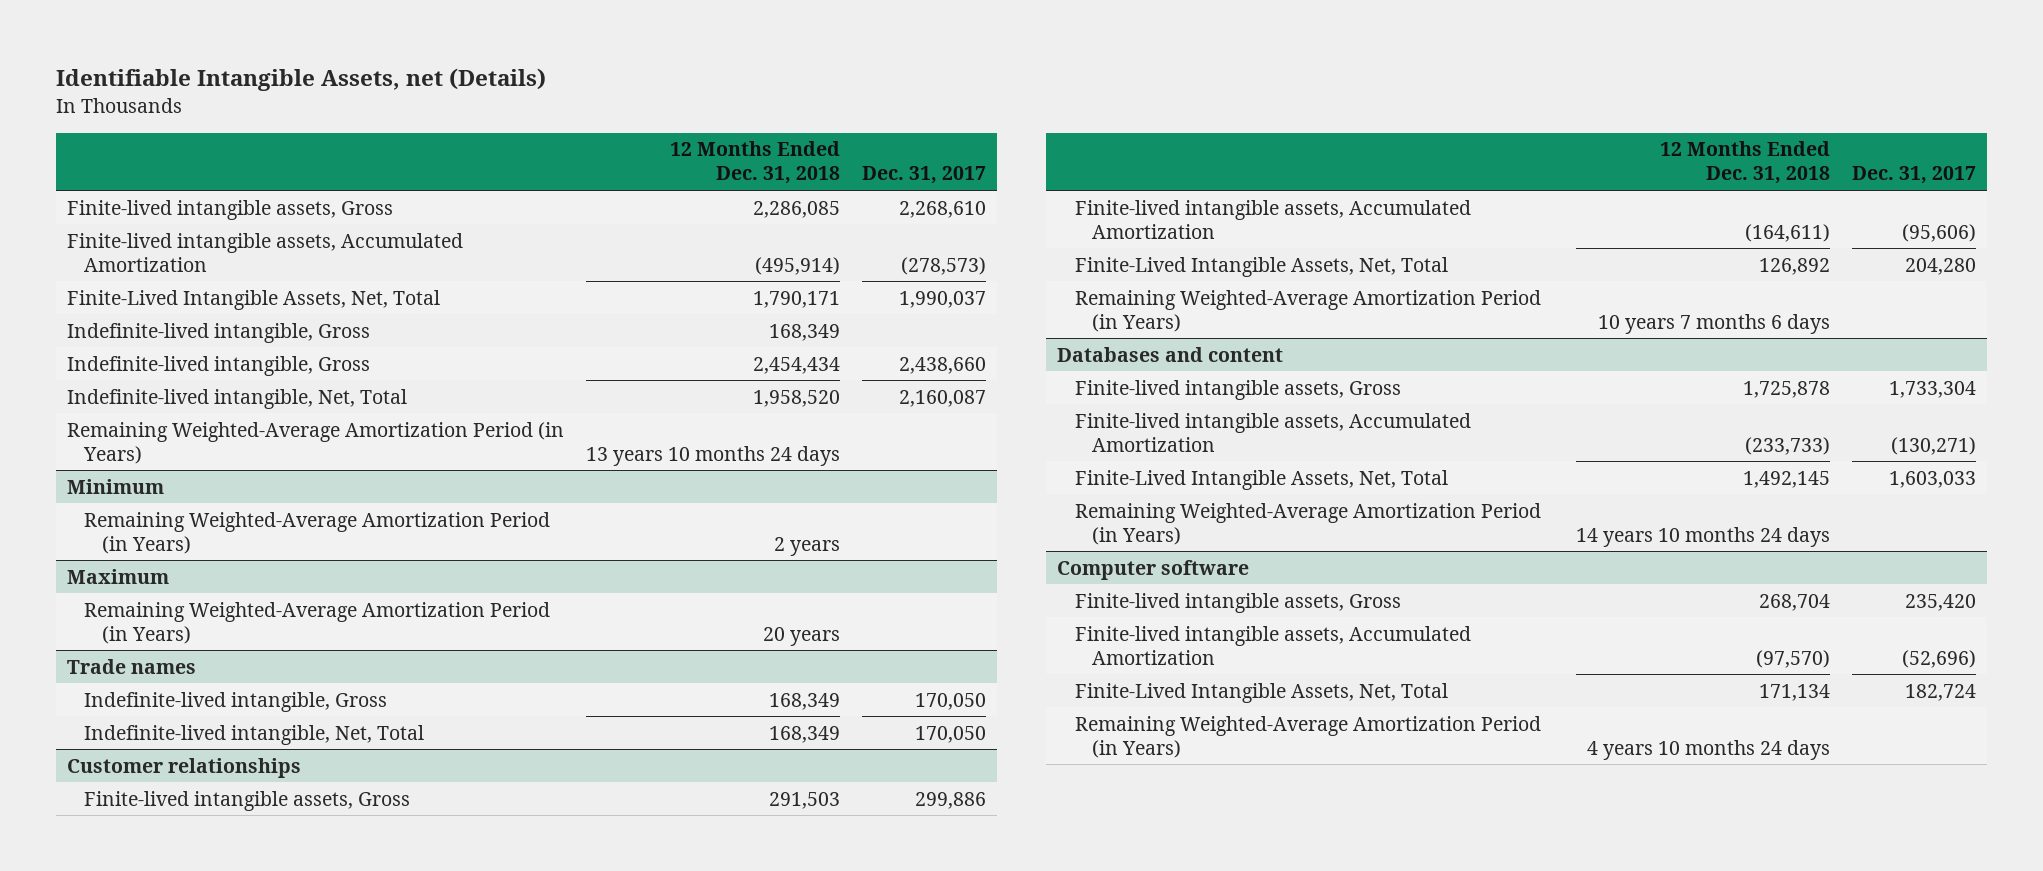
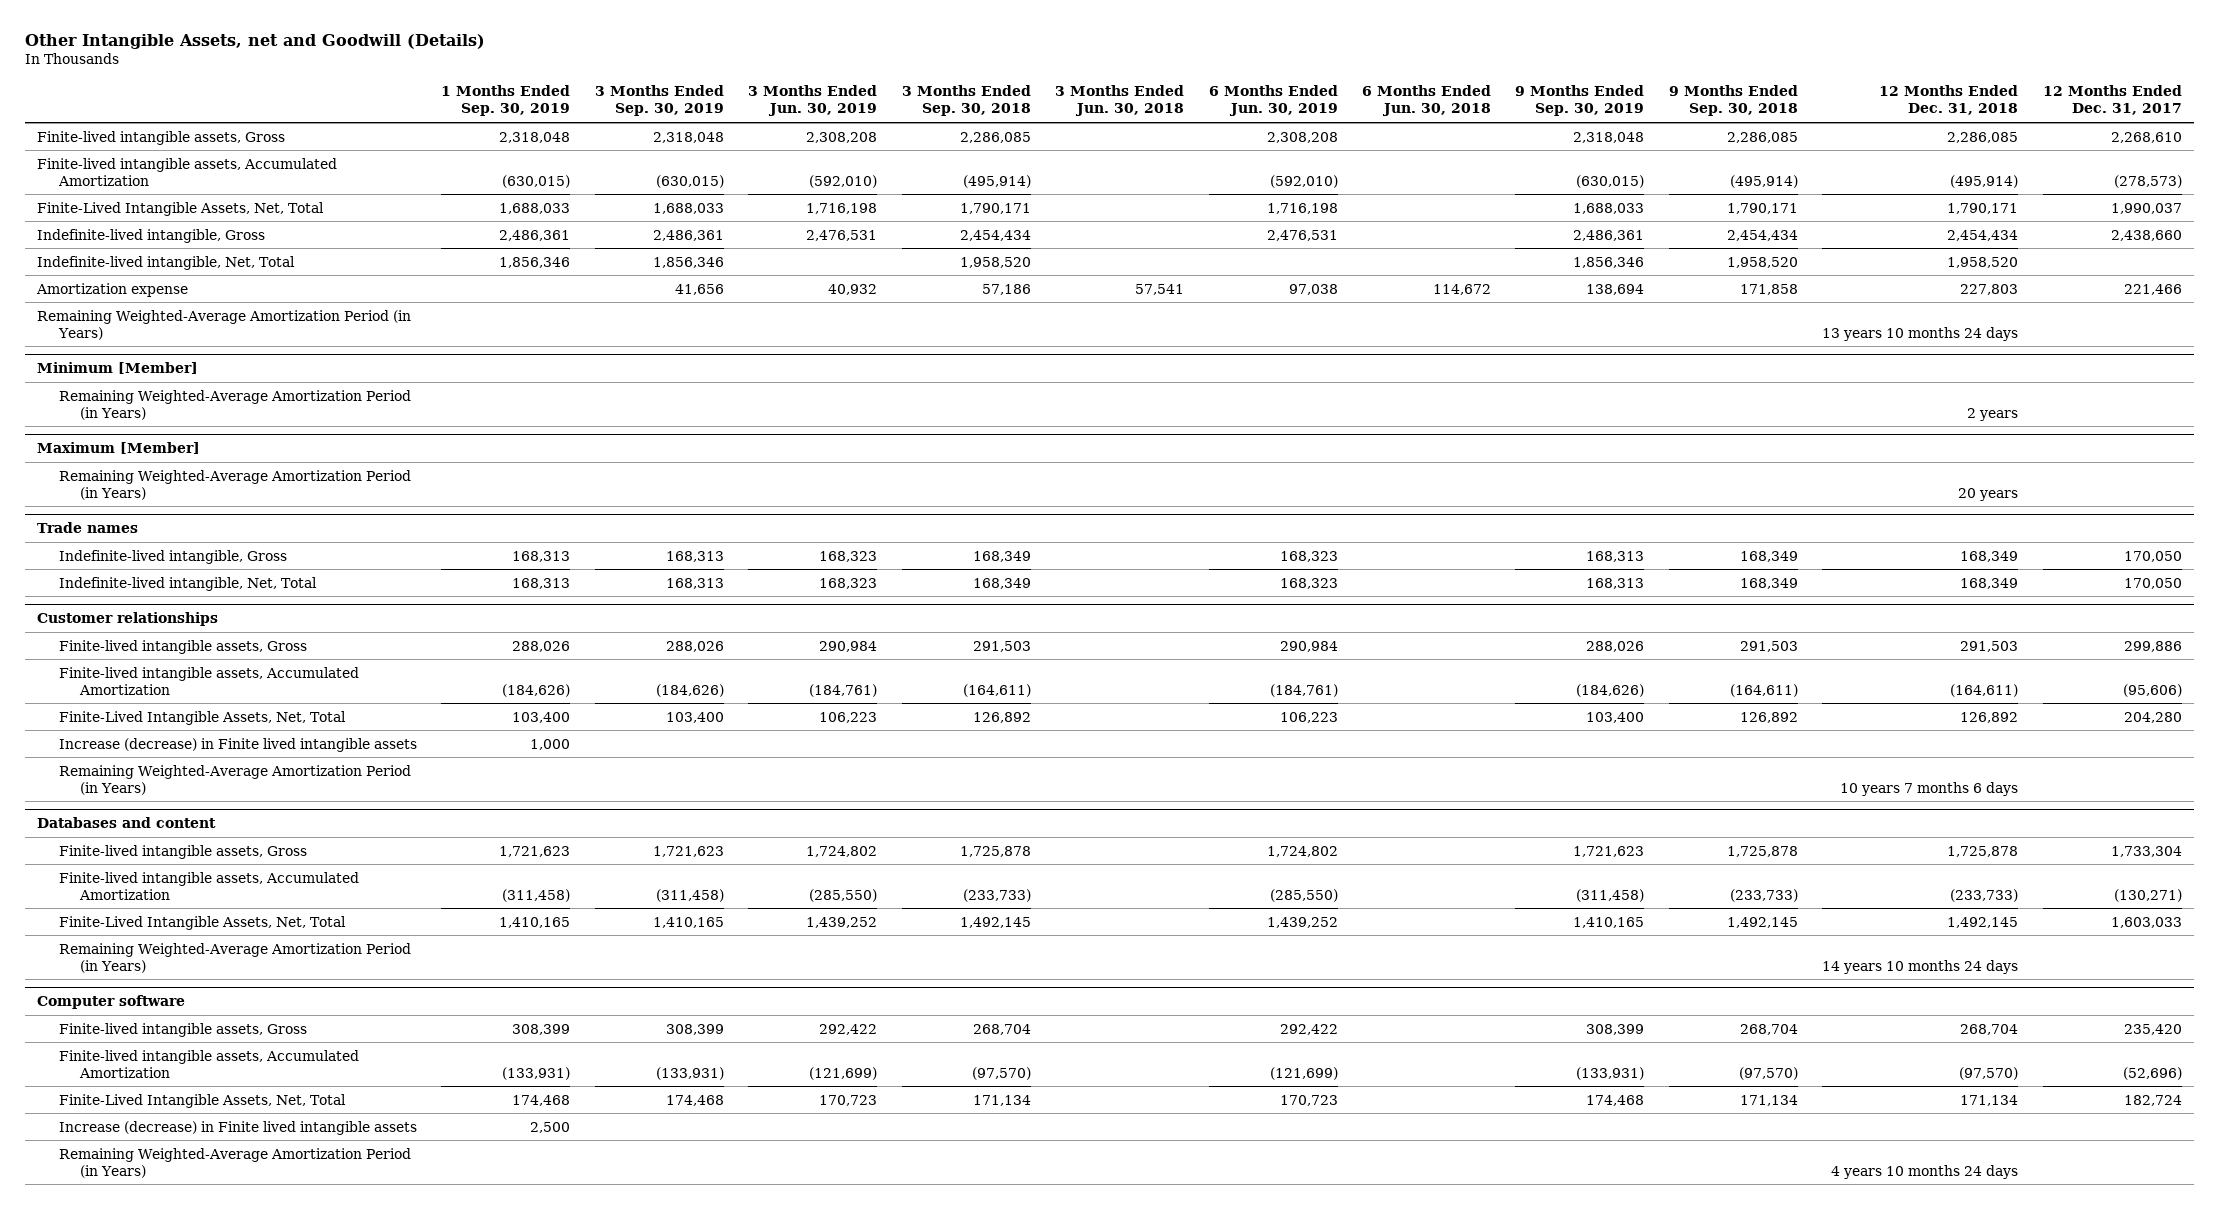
[55,68,546,92] Identifiable Intangible Assets, net (Details) -> [25,34,486,50] Other Intangible Assets, net and Goodwill (Details)
[861,166,986,185] Dec. 31, 2017 -> none
none -> [441,85,571,117] 1 Months Ended Sep. 30, 2019
none -> [594,85,724,117] 3 Months Ended Sep. 30, 2019
none -> [748,85,878,117] 3 Months Ended Jun. 30, 2019
none -> [901,85,1031,117] 3 Months Ended Sep. 30, 2018
none -> [1055,85,1185,117] 3 Months Ended Jun. 30, 2018
none -> [1208,85,1338,117] 6 Months Ended Jun. 30, 2019
none -> [1361,85,1491,117] 6 Months Ended Jun. 30, 2018
none -> [1515,85,1645,117] 9 Months Ended Sep. 30, 2019
none -> [1668,85,1798,117] 9 Months Ended Sep. 30, 2018
none -> [2042,85,2182,116] 12 Months Ended Dec. 31, 2017
[66,322,370,343] Indefinite-lived intangible, Gross -> none
none -> [36,282,189,297] Amortization expense
[66,478,164,494] Minimum -> [37,362,199,375] Minimum [Member]
[66,568,169,584] Maximum -> [37,442,201,455] Maximum [Member]
none -> [58,737,417,752] Increase (decrease) in Finite lived intangible assets
none -> [58,1120,417,1135] Increase (decrease) in Finite lived intangible assets

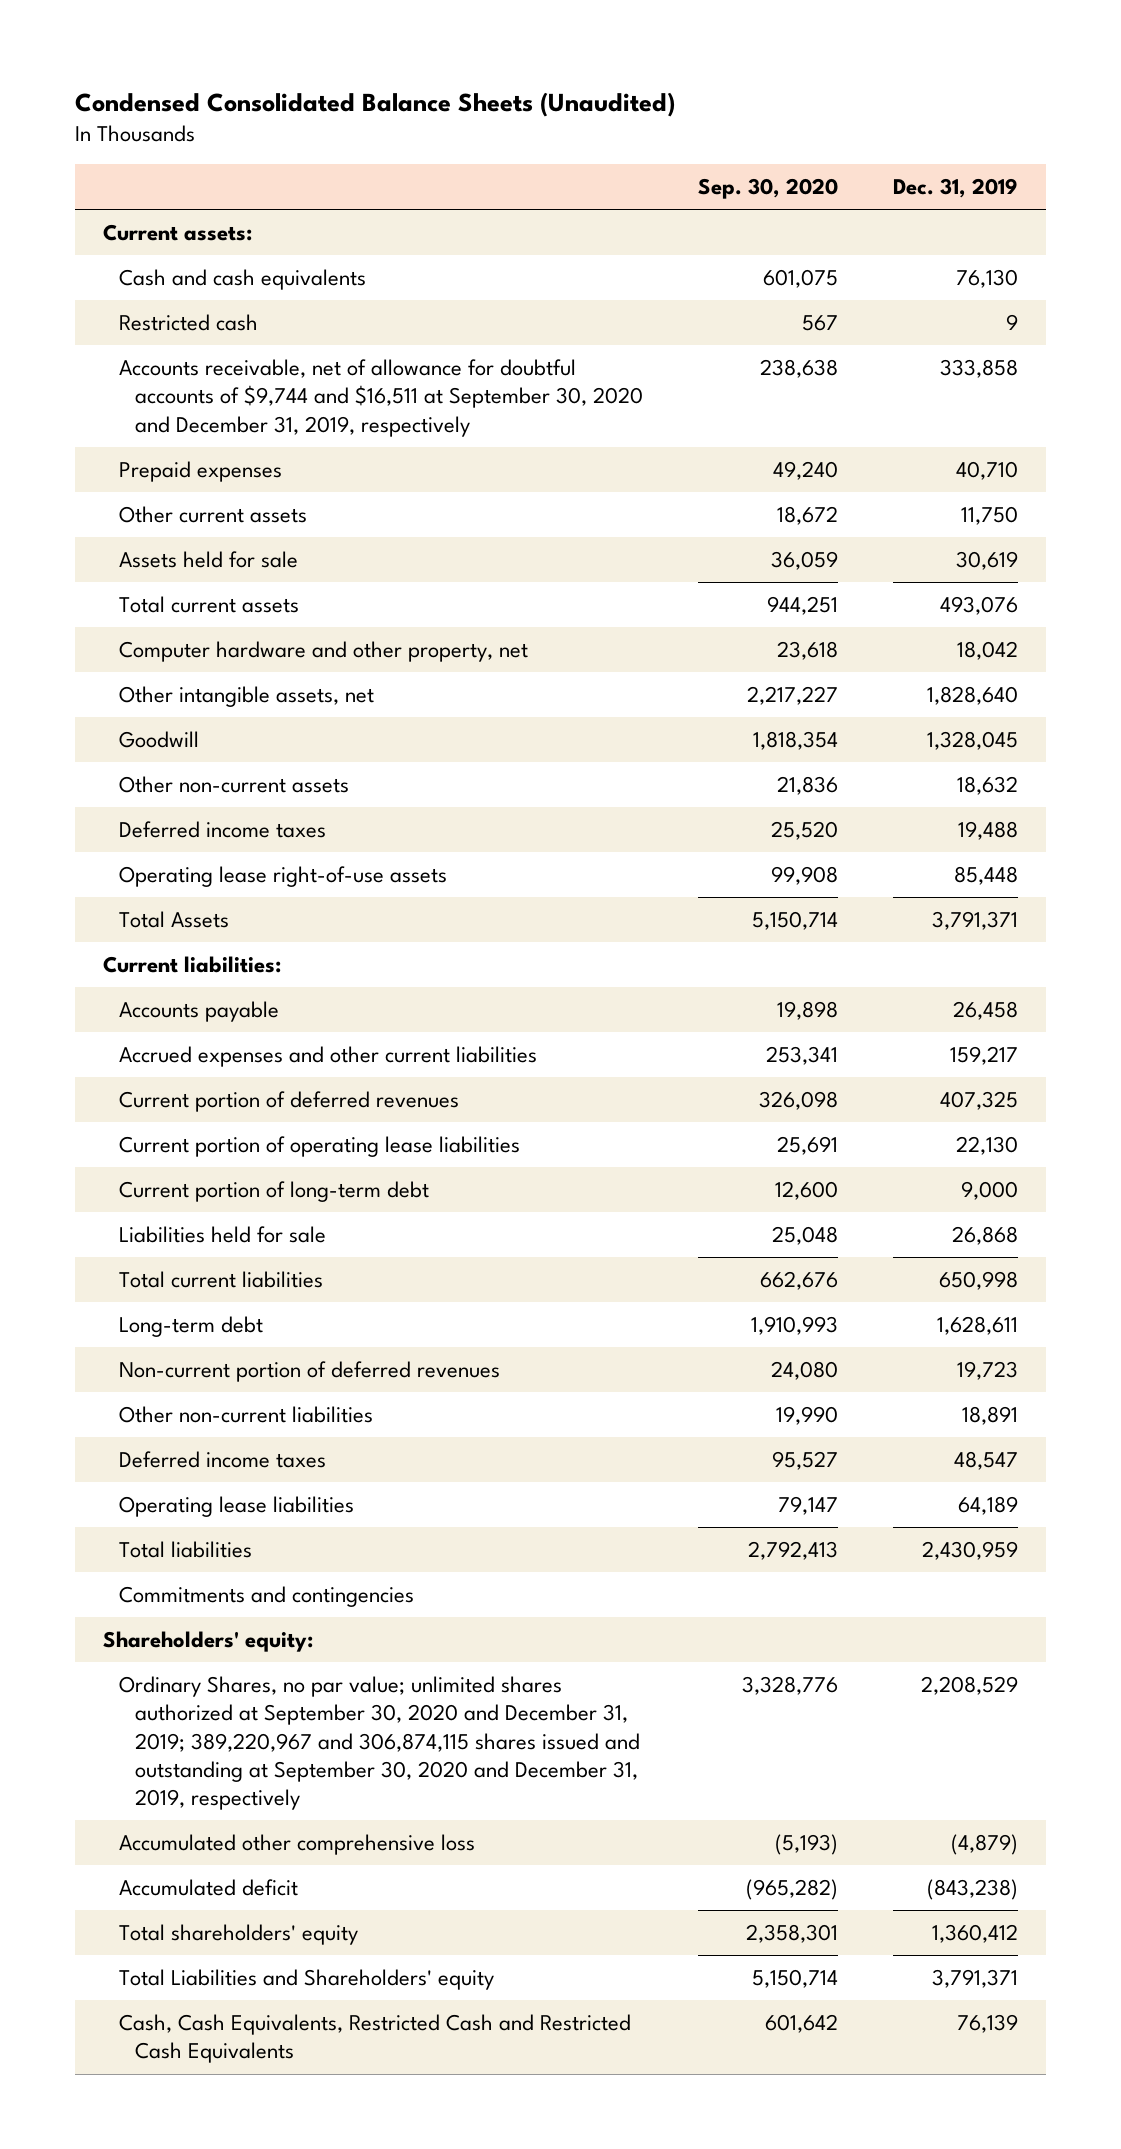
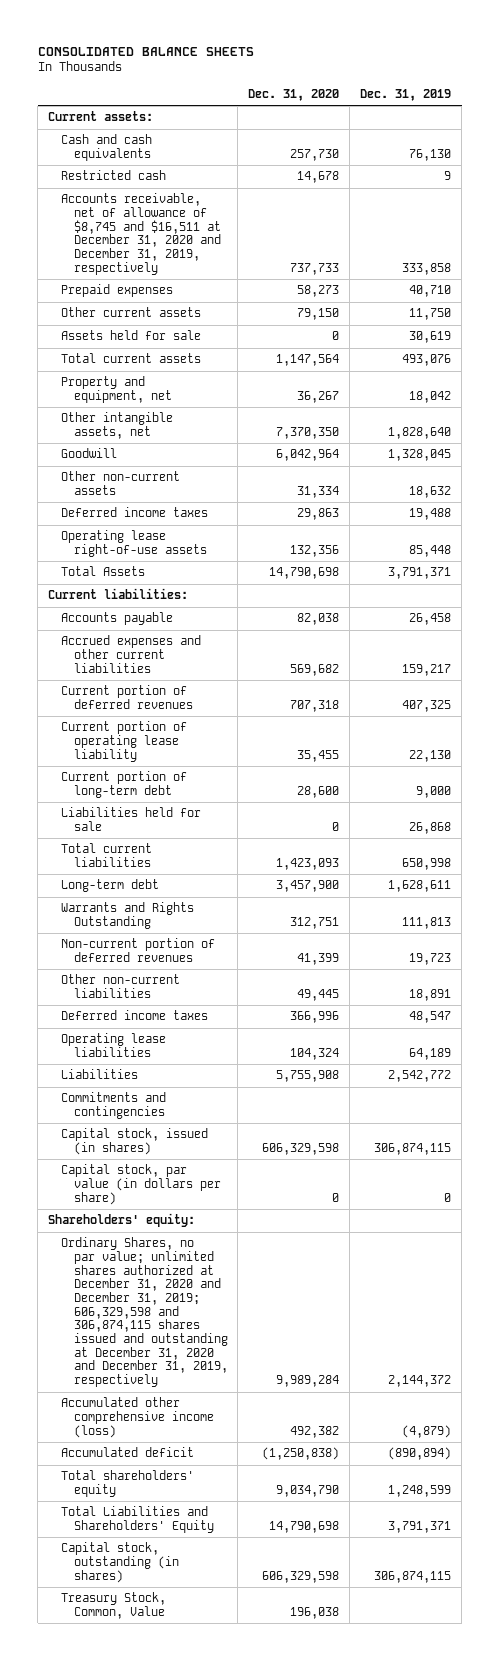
[75,91,676,117] Condensed Consolidated Balance Sheets (Unaudited) -> [37,46,254,56] CONSOLIDATED BALANCE SHEETS
[698,178,839,200] Sep. 30, 2020 -> none
none -> [248,89,340,102] Dec. 31, 2020
[119,359,644,437] Accounts receivable, net of allowance for doubtful accounts of $9,744 and $16,511 at September 30, 2020 and December 31, 2019, respectively -> [60,193,221,275] Accounts receivable, net of allowance of $8,745 and $16,511 at December 31, 2020 and December 31, 2019, respectively
[119,641,529,663] Computer hardware and other property, net -> [60,376,172,404] Property and equipment, net
[119,1136,521,1158] Current portion of operating lease liabilities -> [60,721,187,762] Current portion of operating lease liability
none -> [60,902,194,930] Warrants and Rights Outstanding
[119,1541,253,1559] Total liabilities -> [60,1069,138,1080] Liabilities
[922,1541,1019,1561] 2,430,959 -> [388,1070,452,1083] 2,542,772
none -> [60,1128,208,1156] Capital stock, issued (in shares)
none -> [60,1164,221,1205] Capital stock, par value (in dollars per share)
[119,2014,632,2064] Cash, Cash Equivalents, Restricted Cash and Restricted Cash Equivalents -> none
[119,1676,641,1811] Ordinary Shares, no par value; unlimited shares authorized at September 30, 2020 and December 31, 2019; 389,220,967 and 306,874,115 shares issued and outstanding at September 30, 2020 and December 31, 2019, respectively -> [60,1237,228,1388] Ordinary Shares, no par value; unlimited shares authorized at December 31, 2020 and December 31, 2019; 606,329,598 and 306,874,115 shares issued and outstanding at December 31, 2020 and December 31, 2019, respectively
[921,1676,1019,1696] 2,208,529 -> [388,1375,452,1388] 2,144,372
[119,1834,476,1856] Accumulated other comprehensive loss -> [60,1397,214,1438] Accumulated other comprehensive income (loss)
[927,1879,1019,1901] (843,238) -> [388,1447,452,1461] (890,894)
[932,1924,1019,1944] 1,360,412 -> [388,1485,452,1498] 1,248,599
[119,1969,495,1991] Total Liabilities and Shareholders' equity -> [60,1506,214,1534] Total Liabilities and Shareholders' Equity
none -> [60,1542,179,1583] Capital stock, outstanding (in shares)
none -> [60,1592,166,1620] Treasury Stock, Common, Value

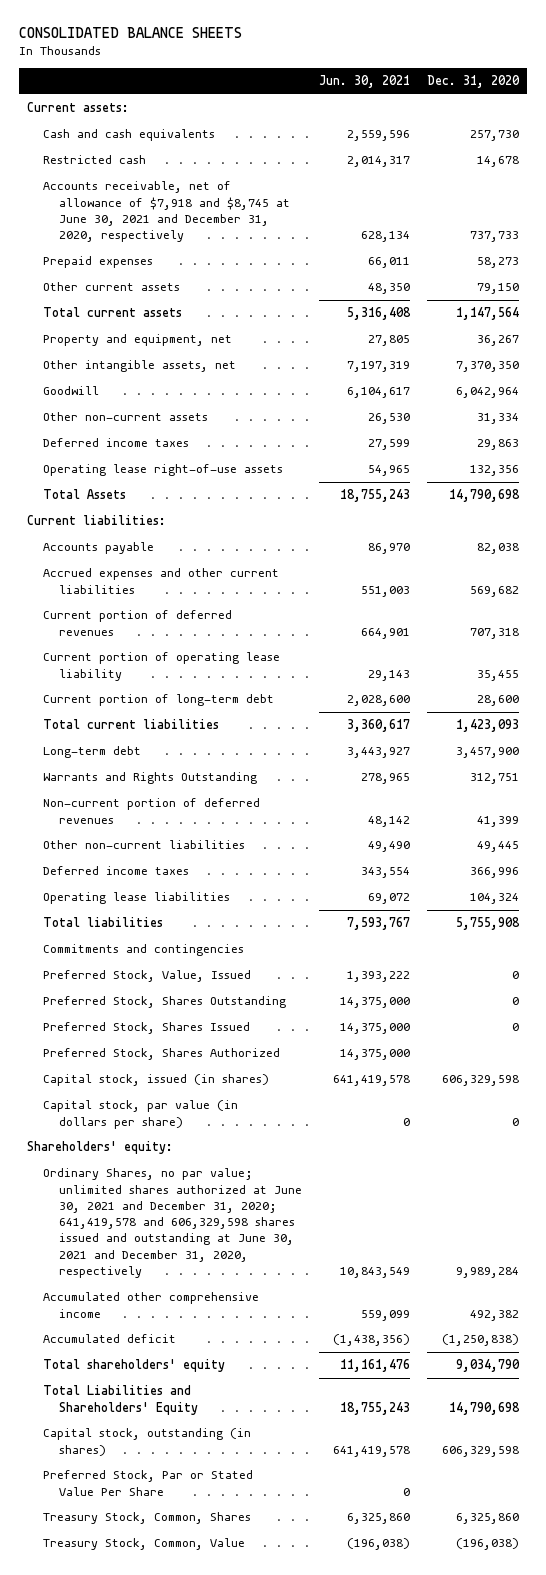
[360,89,452,102] Dec. 31, 2019 -> none
none -> [318,75,410,89] Jun. 30, 2021
[60,193,221,275] Accounts receivable, net of allowance of $8,745 and $16,511 at December 31, 2020 and December 31, 2019, respectively -> [43,181,291,243] Accounts receivable, net of allowance of $7,918 and $8,745 at June 30, 2021 and December 31, 2020, respectively
[60,330,201,341] Assets held for sale -> none
[60,807,201,832] Liabilities held for sale -> none
[60,1069,138,1080] Liabilities -> [43,917,164,928] Total liabilities
none -> [43,970,252,983] Preferred Stock, Value, Issued
none -> [43,996,287,1009] Preferred Stock, Shares Outstanding
none -> [43,1022,251,1035] Preferred Stock, Shares Issued
none -> [43,1048,281,1061] Preferred Stock, Shares Authorized
[60,1237,228,1388] Ordinary Shares, no par value; unlimited shares authorized at December 31, 2020 and December 31, 2019; 606,329,598 and 306,874,115 shares issued and outstanding at December 31, 2020 and December 31, 2019, respectively -> [43,1168,303,1278] Ordinary Shares, no par value; unlimited shares authorized at June 30, 2021 and December 31, 2020; 641,419,578 and 606,329,598 shares issued and outstanding at June 30, 2021 and December 31, 2020, respectively
[60,1397,214,1438] Accumulated other comprehensive income (loss) -> [43,1292,260,1318] Accumulated other comprehensive income
none -> [43,1470,254,1496] Preferred Stock, Par or Stated Value Per Share
none -> [43,1512,252,1525] Treasury Stock, Common, Shares
[290,1607,340,1620] 196,038 -> [455,1538,519,1551] (196,038)

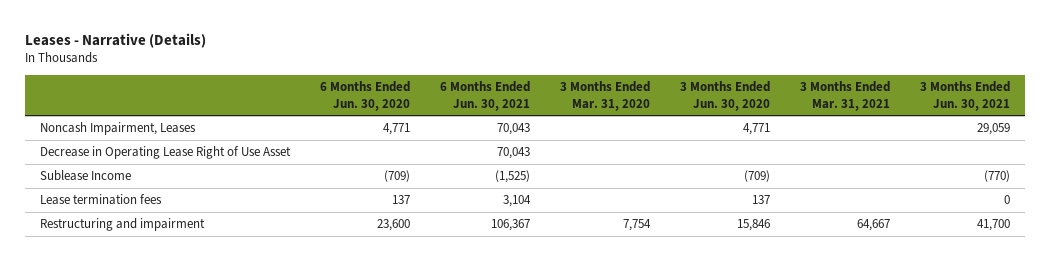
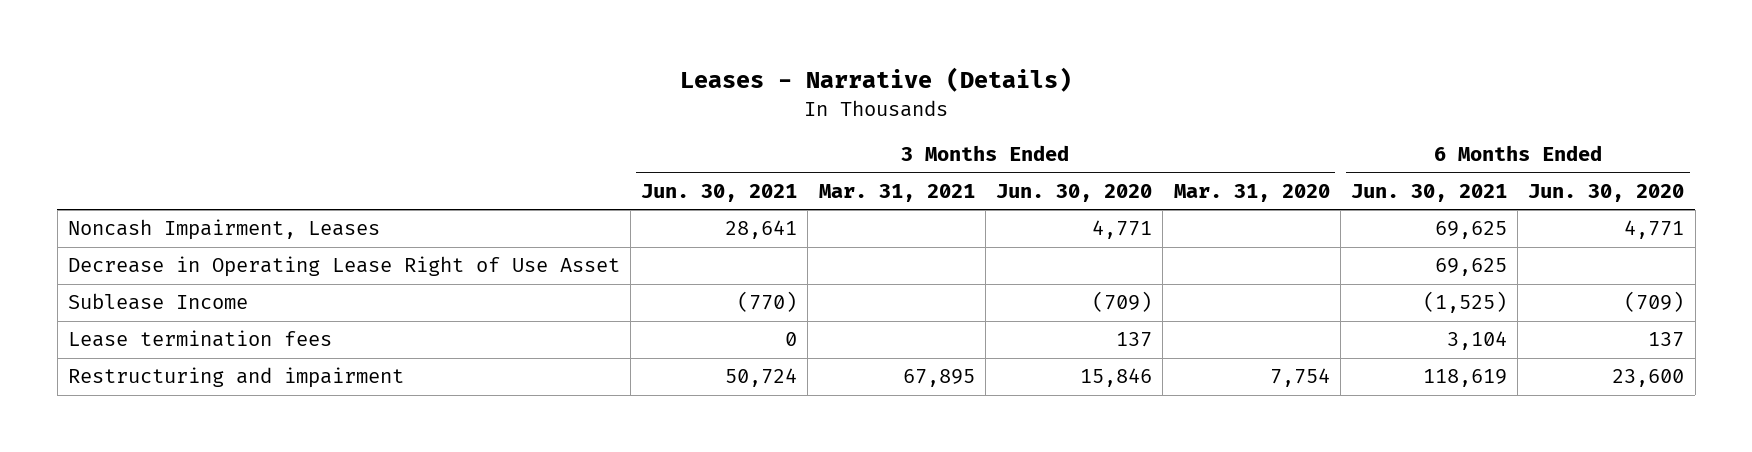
[496,123,530,136] 70,043 -> [1434,221,1507,240] 69,625
[976,123,1010,136] 29,059 -> [725,220,798,240] 28,641
[496,147,530,160] 70,043 -> [1434,258,1507,277] 69,625
[490,219,530,232] 106,367 -> [1422,369,1507,388] 118,619
[856,219,890,232] 64,667 -> [902,369,975,388] 67,895
[976,219,1010,232] 41,700 -> [725,368,798,388] 50,724

